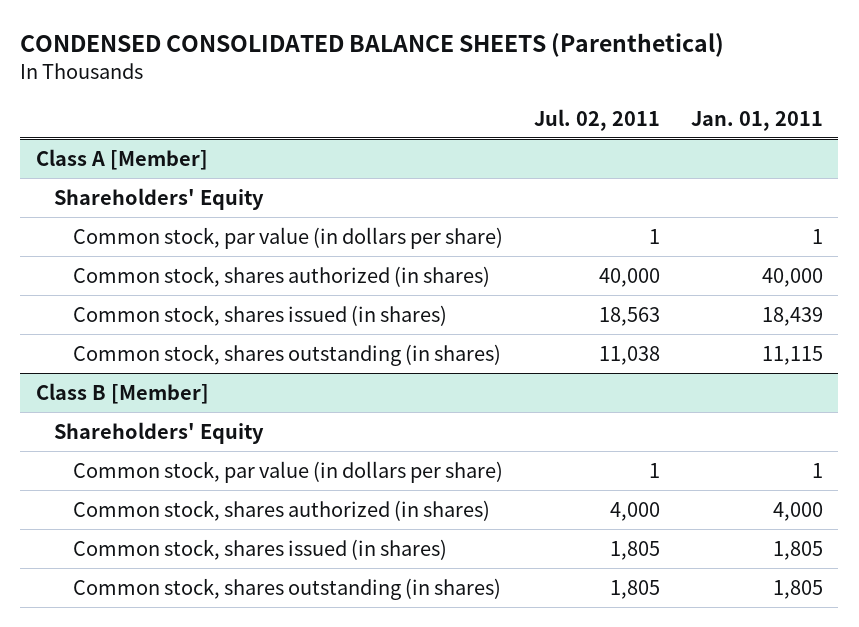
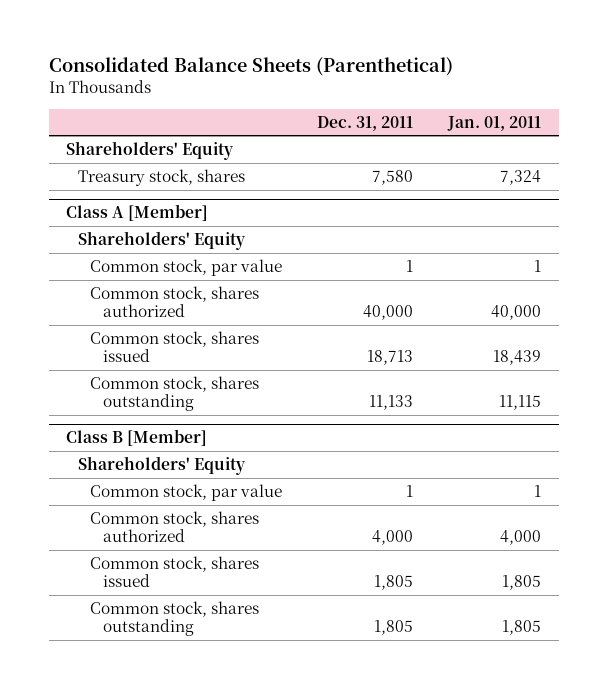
[20,32,725,57] CONDENSED CONSOLIDATED BALANCE SHEETS (Parenthetical) -> [48,57,453,77] Consolidated Balance Sheets (Parenthetical)
[534,108,661,131] Jul. 02, 2011 -> none
none -> [317,115,414,131] Dec. 31, 2011
none -> [66,140,234,160] Shareholders' Equity
none -> [78,168,246,186] Treasury stock, shares
[73,226,504,249] Common stock, par value (in dollars per share) -> [90,258,283,276] Common stock, par value
[73,265,491,287] Common stock, shares authorized (in shares) -> [90,285,260,318] Common stock, shares authorized
[73,304,448,326] Common stock, shares issued (in shares) -> [90,330,260,363] Common stock, shares issued
[73,343,502,366] Common stock, shares outstanding (in shares) -> [90,375,260,412] Common stock, shares outstanding
[73,460,504,483] Common stock, par value (in dollars per share) -> [90,483,283,501] Common stock, par value
[73,499,491,521] Common stock, shares authorized (in shares) -> [90,510,260,543] Common stock, shares authorized
[73,538,448,560] Common stock, shares issued (in shares) -> [90,555,260,588] Common stock, shares issued
[73,577,502,600] Common stock, shares outstanding (in shares) -> [90,600,260,637] Common stock, shares outstanding

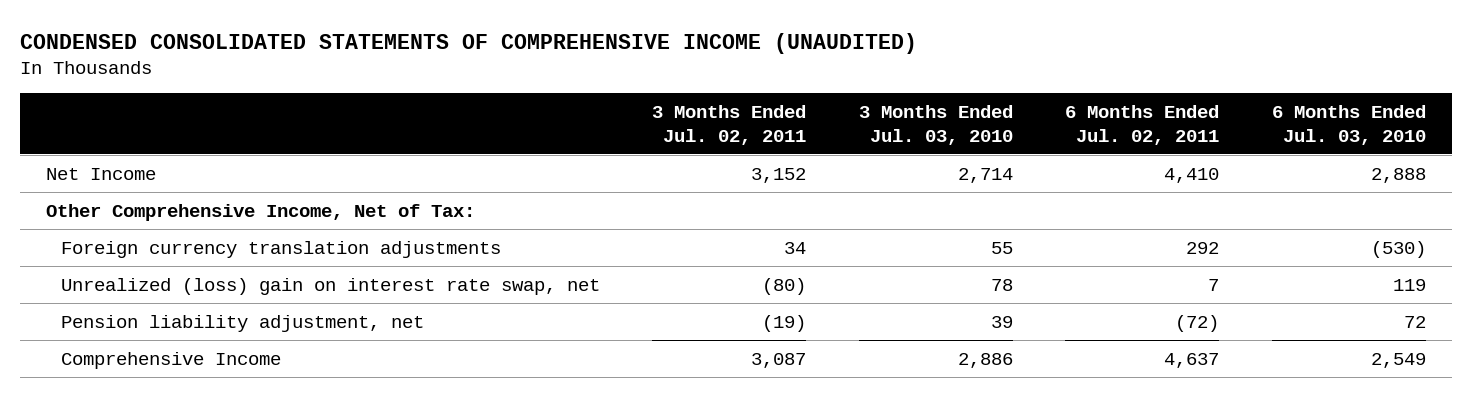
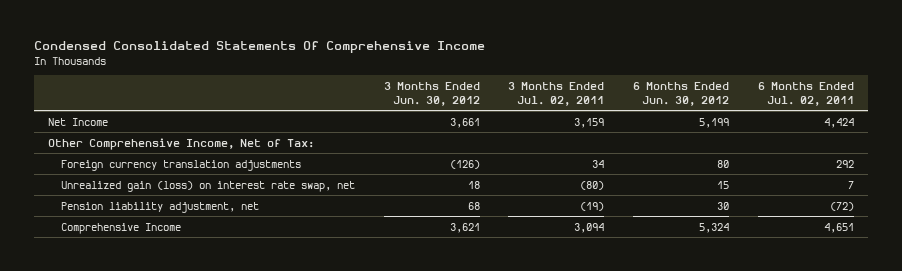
[19,32,917,54] CONDENSED CONSOLIDATED STATEMENTS OF COMPREHENSIVE INCOME (UNAUDITED) -> [33,41,485,54] Condensed Consolidated Statements Of Comprehensive Income
[858,104,1013,145] 3 Months Ended Jul. 03, 2010 -> none
[1272,104,1427,145] 6 Months Ended Jul. 03, 2010 -> none
none -> [383,82,480,106] 3 Months Ended Jun. 30, 2012
none -> [632,82,729,106] 6 Months Ended Jun. 30, 2012
[751,167,807,183] 3,152 -> [574,117,605,128] 3,159
[1164,167,1220,183] 4,410 -> [823,117,854,128] 4,424
[60,277,600,295] Unrealized (loss) gain on interest rate swap, net -> [61,180,356,192] Unrealized gain (loss) on interest rate swap, net
[751,352,807,368] 3,087 -> [574,222,605,233] 3,094
[1164,352,1220,368] 4,637 -> [823,222,854,233] 4,651

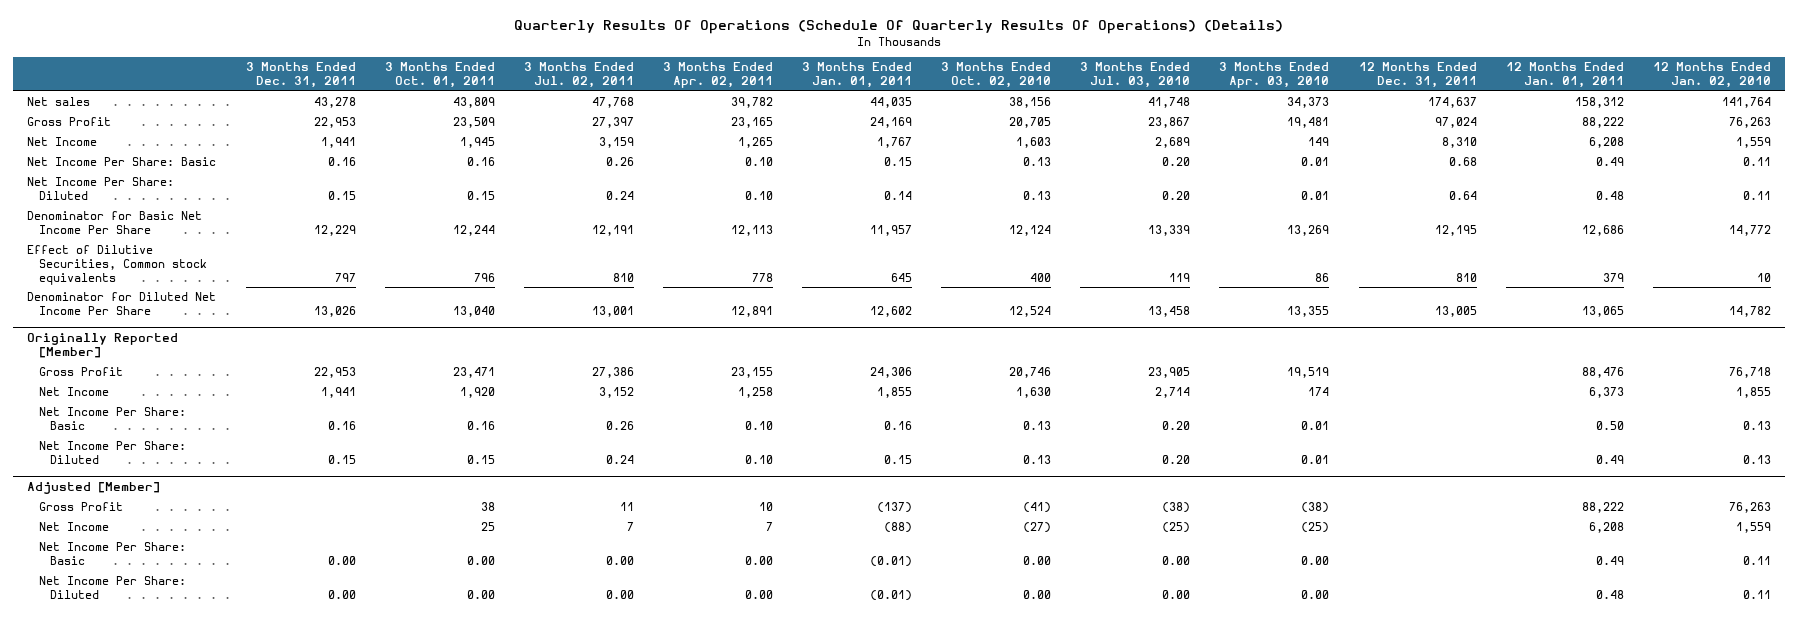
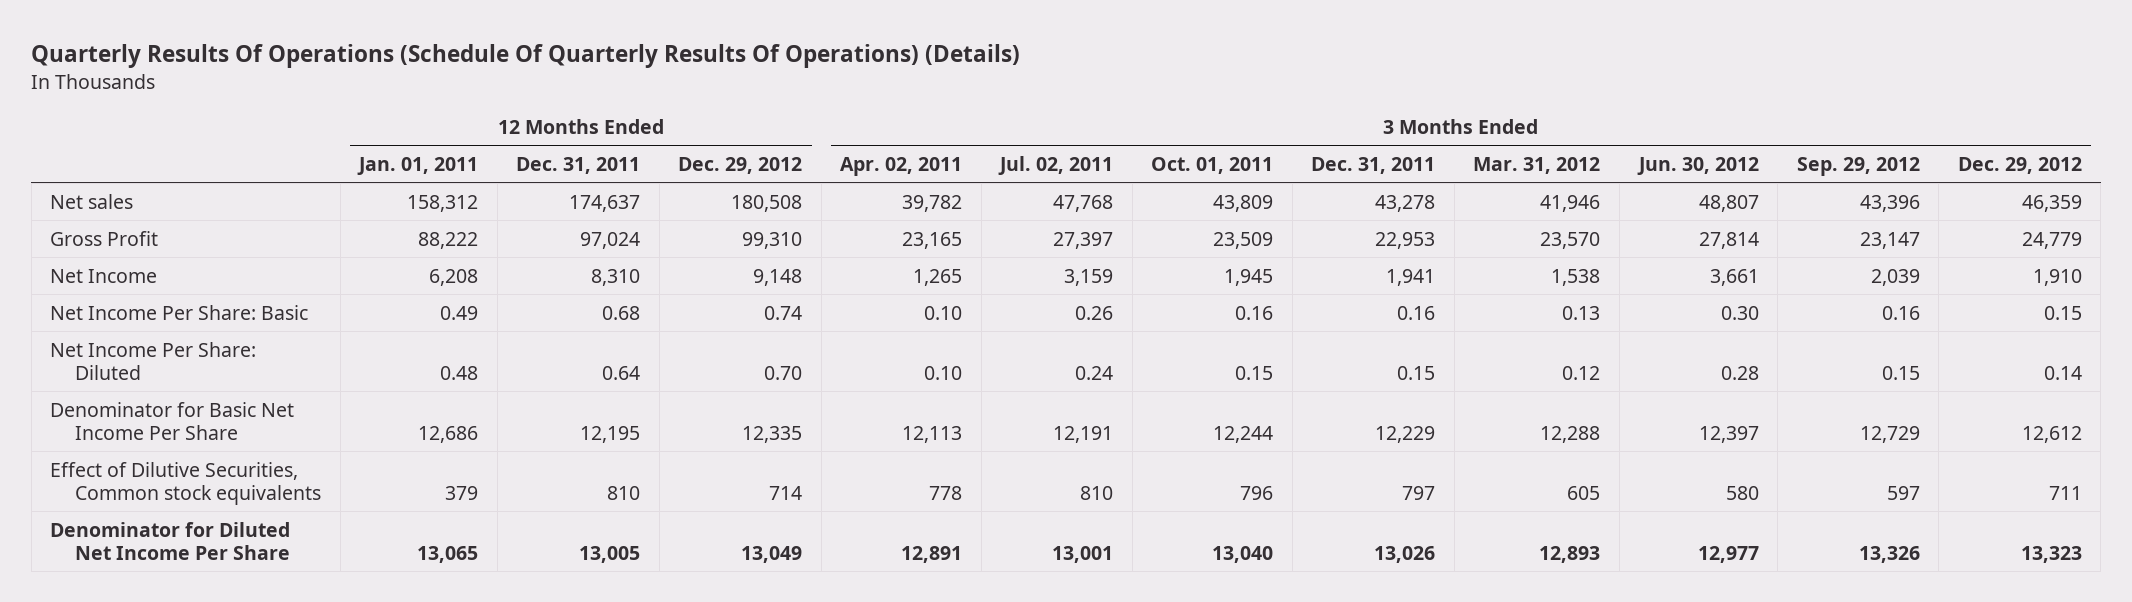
[802,62,913,88] 3 Months Ended Jan. 01, 2011 -> none
[941,62,1052,88] 3 Months Ended Oct. 02, 2010 -> none
[1080,62,1191,88] 3 Months Ended Jul. 03, 2010 -> none
[1219,62,1330,88] 3 Months Ended Apr. 03, 2010 -> none
[1652,62,1771,88] 12 Months Ended Jan. 02, 2010 -> none
none -> [678,156,803,174] Dec. 29, 2012
none -> [1473,156,1601,174] Mar. 31, 2012
none -> [1636,156,1759,175] Jun. 30, 2012
none -> [1796,156,1920,176] Sep. 29, 2012
none -> [1957,156,2082,174] Dec. 29, 2012
[27,333,179,358] Originally Reported [Member] -> none
[38,367,123,377] Gross Profit -> none
[38,387,109,397] Net Income -> none
[38,407,186,430] Net Income Per Share: Basic -> none
[38,441,186,464] Net Income Per Share: Diluted -> none
[27,482,161,495] Adjusted [Member] -> none
[38,502,123,512] Gross Profit -> none
[38,522,109,532] Net Income -> none
[38,542,186,565] Net Income Per Share: Basic -> none
[38,576,186,599] Net Income Per Share: Diluted -> none

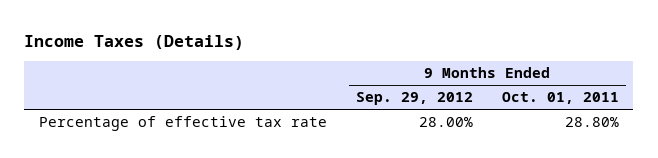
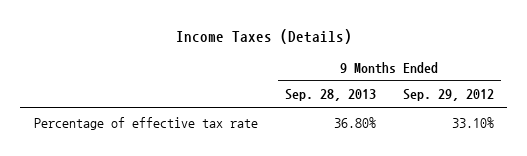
[501,92,619,105] Oct. 01, 2011 -> none
none -> [284,89,376,102] Sep. 28, 2013
[418,117,473,128] 28.00% -> [451,116,494,128] 33.10%

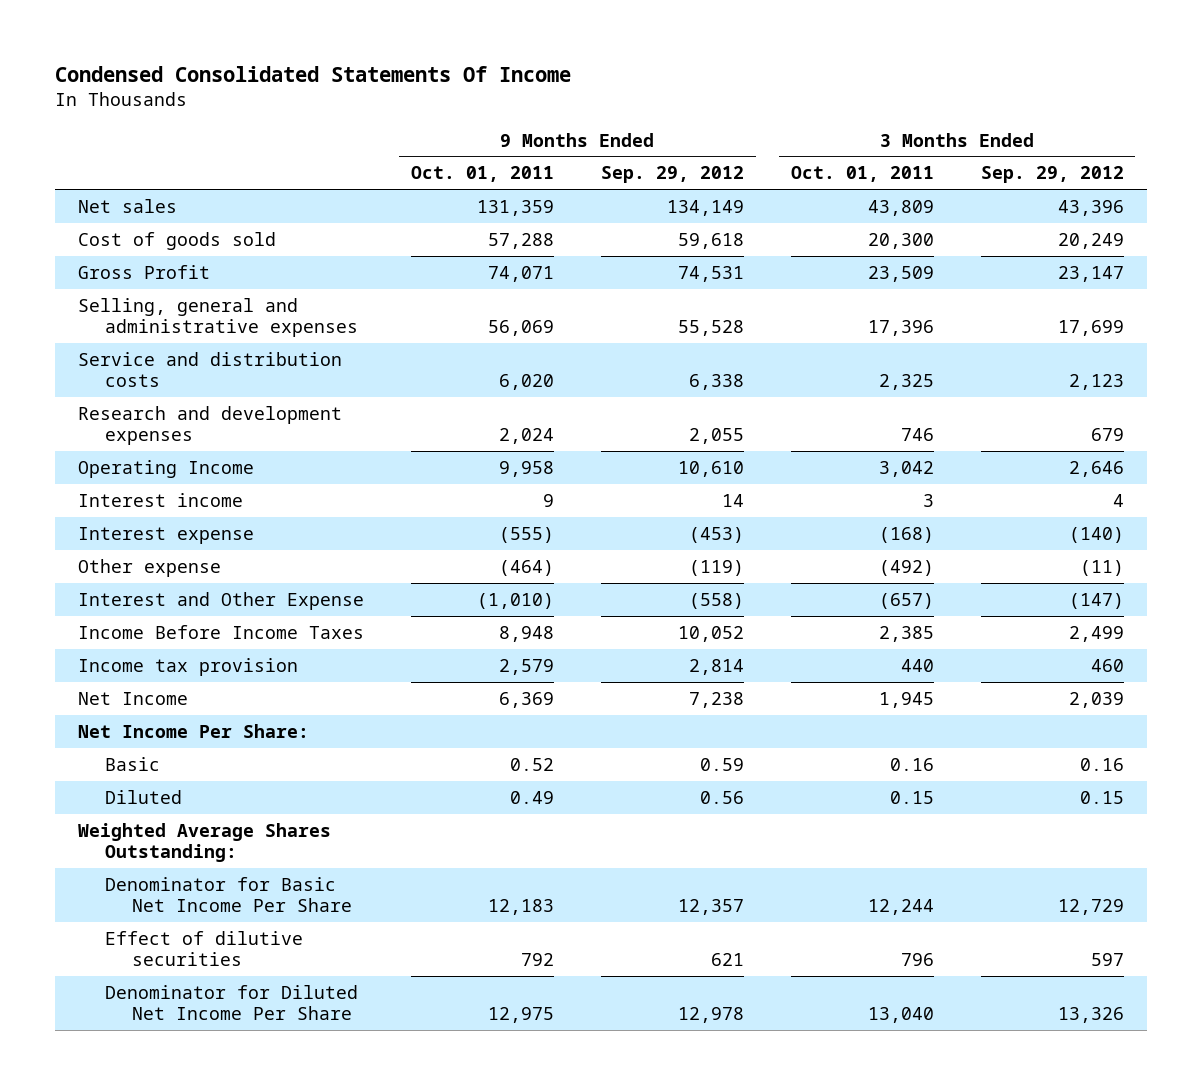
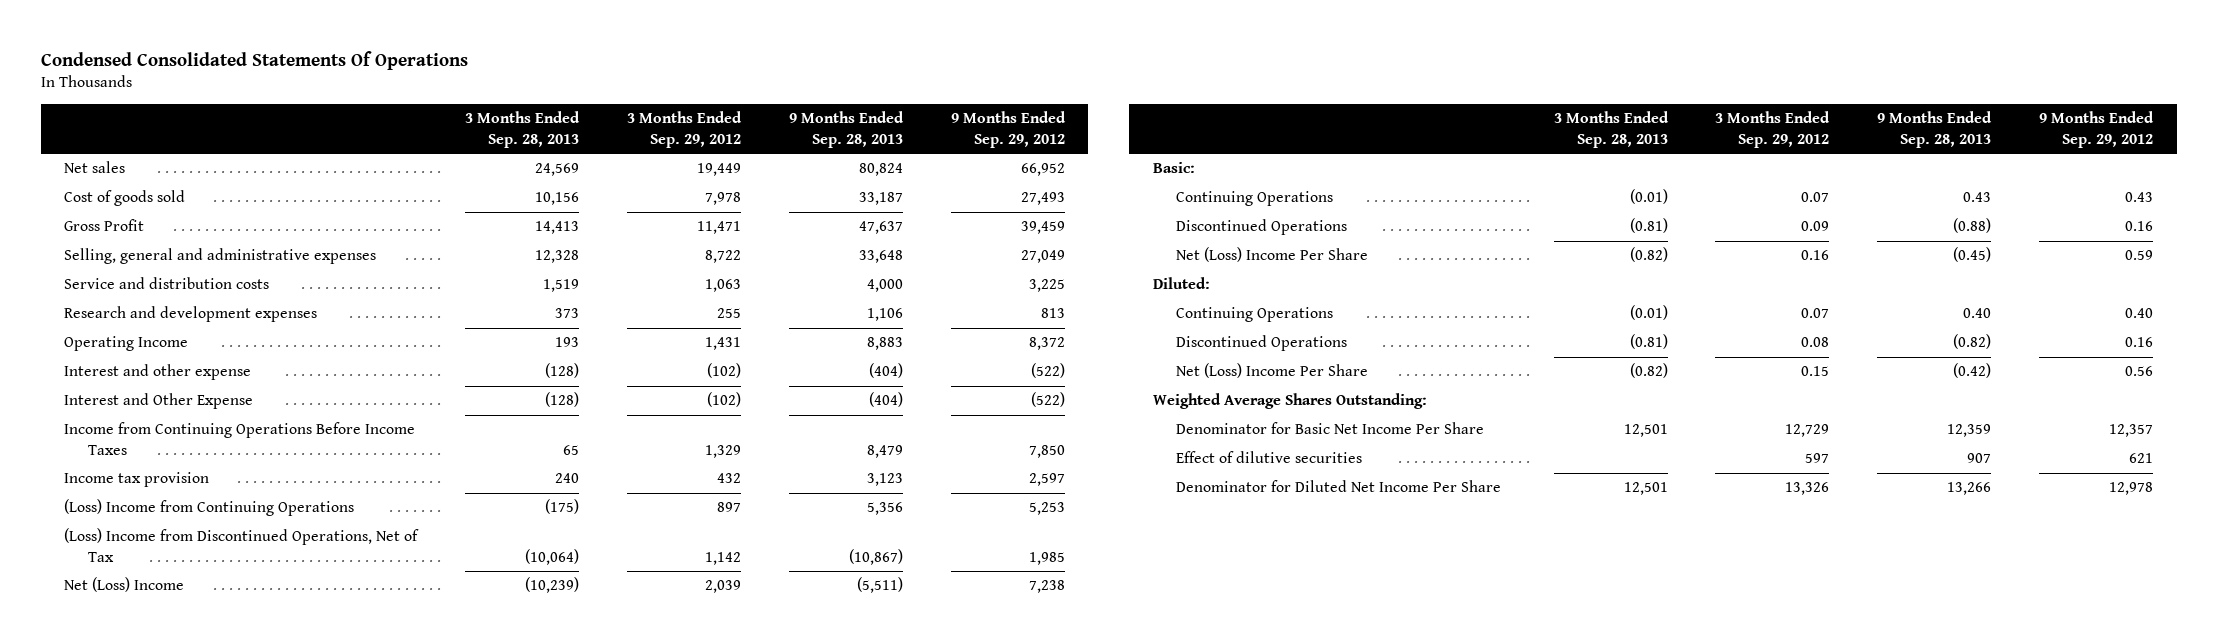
[54,66,571,83] Condensed Consolidated Statements Of Income -> [40,50,468,70] Condensed Consolidated Statements Of Operations
[410,166,554,183] Oct. 01, 2011 -> none
[790,166,934,183] Oct. 01, 2011 -> none
none -> [465,111,581,148] 3 Months Ended Sep. 28, 2013
none -> [788,111,904,148] 9 Months Ended Sep. 28, 2013
[78,492,244,507] Interest income -> none
[78,526,255,544] Interest expense -> none
[78,723,310,738] Net Income Per Share: -> none
[666,199,744,216] 134,149 -> [1020,163,1065,177] 66,952
[1057,199,1124,216] 43,396 -> [696,163,741,177] 19,449
[677,232,744,249] 59,618 -> [1020,192,1065,206] 27,493
[1057,232,1124,249] 20,249 -> [704,192,741,206] 7,978
[677,265,744,282] 74,531 -> [1020,221,1065,235] 39,459
[1057,265,1124,282] 23,147 -> [696,221,741,235] 11,471
[677,319,744,336] 55,528 -> [1020,250,1065,264] 27,049
[1057,319,1124,336] 17,699 -> [704,250,741,264] 8,722
[688,373,744,390] 6,338 -> [1028,279,1065,293] 3,225
[1068,373,1124,390] 2,123 -> [704,279,741,293] 1,063
[688,427,744,444] 2,055 -> [1040,308,1065,319] 813
[1090,427,1124,441] 679 -> [716,308,741,319] 255
[677,460,744,477] 10,610 -> [1028,337,1065,351] 8,372
[1068,460,1124,477] 2,646 -> [704,337,741,351] 1,431
[78,558,222,577] Other expense -> [64,364,252,381] Interest and other expense
[688,559,744,576] (119) -> [1030,363,1065,379] (522)
[1079,559,1124,576] (11) -> [706,363,741,379] (102)
[688,592,744,609] (558) -> [1030,392,1065,408] (522)
[1068,592,1124,609] (147) -> [706,392,741,408] (102)
[78,624,365,639] Income Before Income Taxes -> [64,422,416,455] Income from Continuing Operations Before Income Taxes
[677,625,744,642] 10,052 -> [1028,444,1065,458] 7,850
[1068,625,1124,642] 2,499 -> [704,444,741,458] 1,329
[688,658,744,675] 2,814 -> [1028,473,1065,487] 2,597
[1090,658,1124,672] 460 -> [716,473,741,484] 432
none -> [64,499,355,517] (Loss) Income from Continuing Operations
none -> [64,528,420,562] (Loss) Income from Discontinued Operations, Net of Tax
[78,691,189,705] Net Income -> [64,577,185,593] Net (Loss) Income
none -> [1152,162,1195,174] Basic:
none -> [1176,191,1334,207] Continuing Operations
none -> [1176,219,1348,236] Discontinued Operations
[105,756,161,771] Basic -> [1176,247,1369,263] Net (Loss) Income Per Share
none -> [1152,277,1210,290] Diluted:
none -> [1176,307,1334,323] Continuing Operations
none -> [1176,335,1348,352] Discontinued Operations
[105,789,183,804] Diluted -> [1176,363,1369,379] Net (Loss) Income Per Share

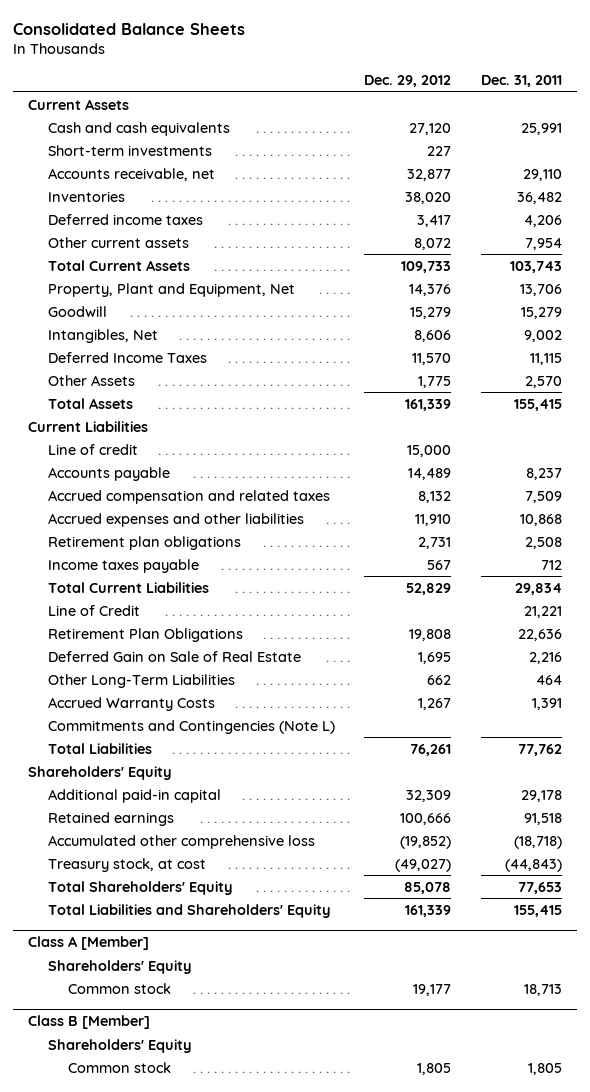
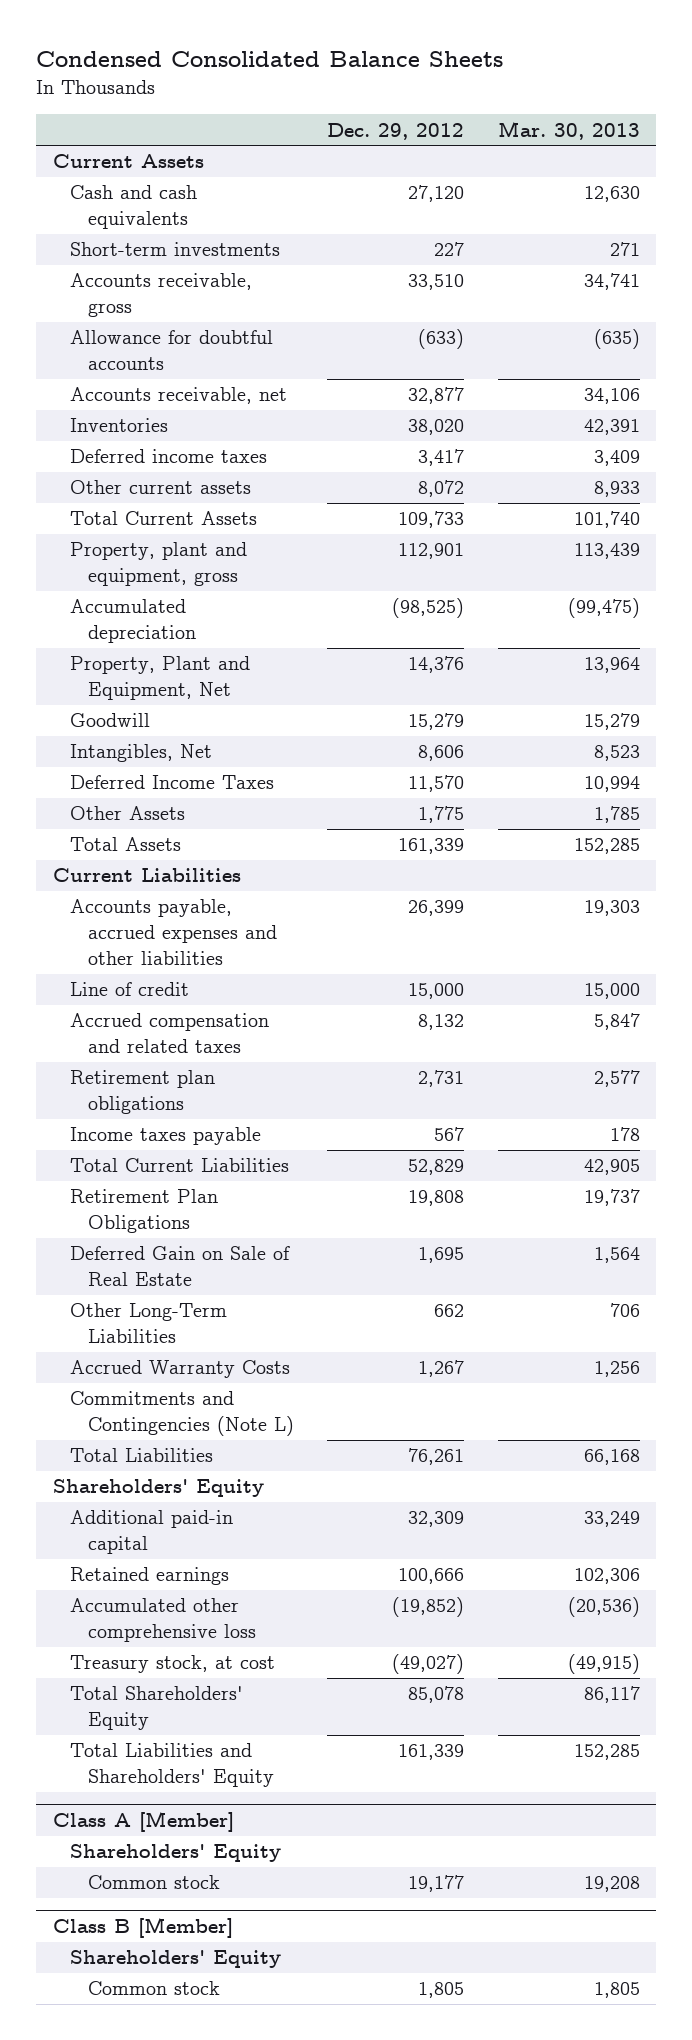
[12,22,245,35] Consolidated Balance Sheets -> [35,51,503,68] Condensed Consolidated Balance Sheets
[480,75,562,88] Dec. 31, 2011 -> none
none -> [497,120,640,140] Mar. 30, 2013
none -> [70,273,253,318] Accounts receivable, gross
none -> [70,330,274,371] Allowance for doubtful accounts
none -> [70,542,248,587] Property, plant and equipment, gross
none -> [70,599,196,644] Accumulated depreciation
none -> [70,899,277,966] Accounts payable, accrued expenses and other liabilities
[47,466,170,481] Accounts payable -> none
[47,512,304,527] Accrued expenses and other liabilities -> none
[47,604,140,616] Line of Credit -> none

